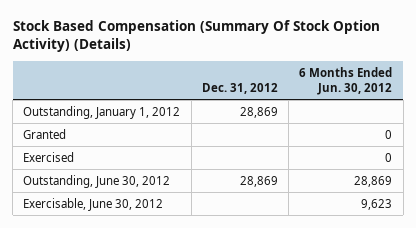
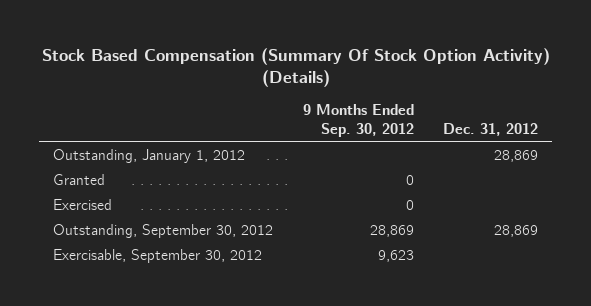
[299,66,393,95] 6 Months Ended Jun. 30, 2012 -> none
none -> [302,104,414,137] 9 Months Ended Sep. 30, 2012
[23,174,171,188] Outstanding, June 30, 2012 -> [53,223,274,238] Outstanding, September 30, 2012
[23,197,164,211] Exercisable, June 30, 2012 -> [53,248,263,263] Exercisable, September 30, 2012

